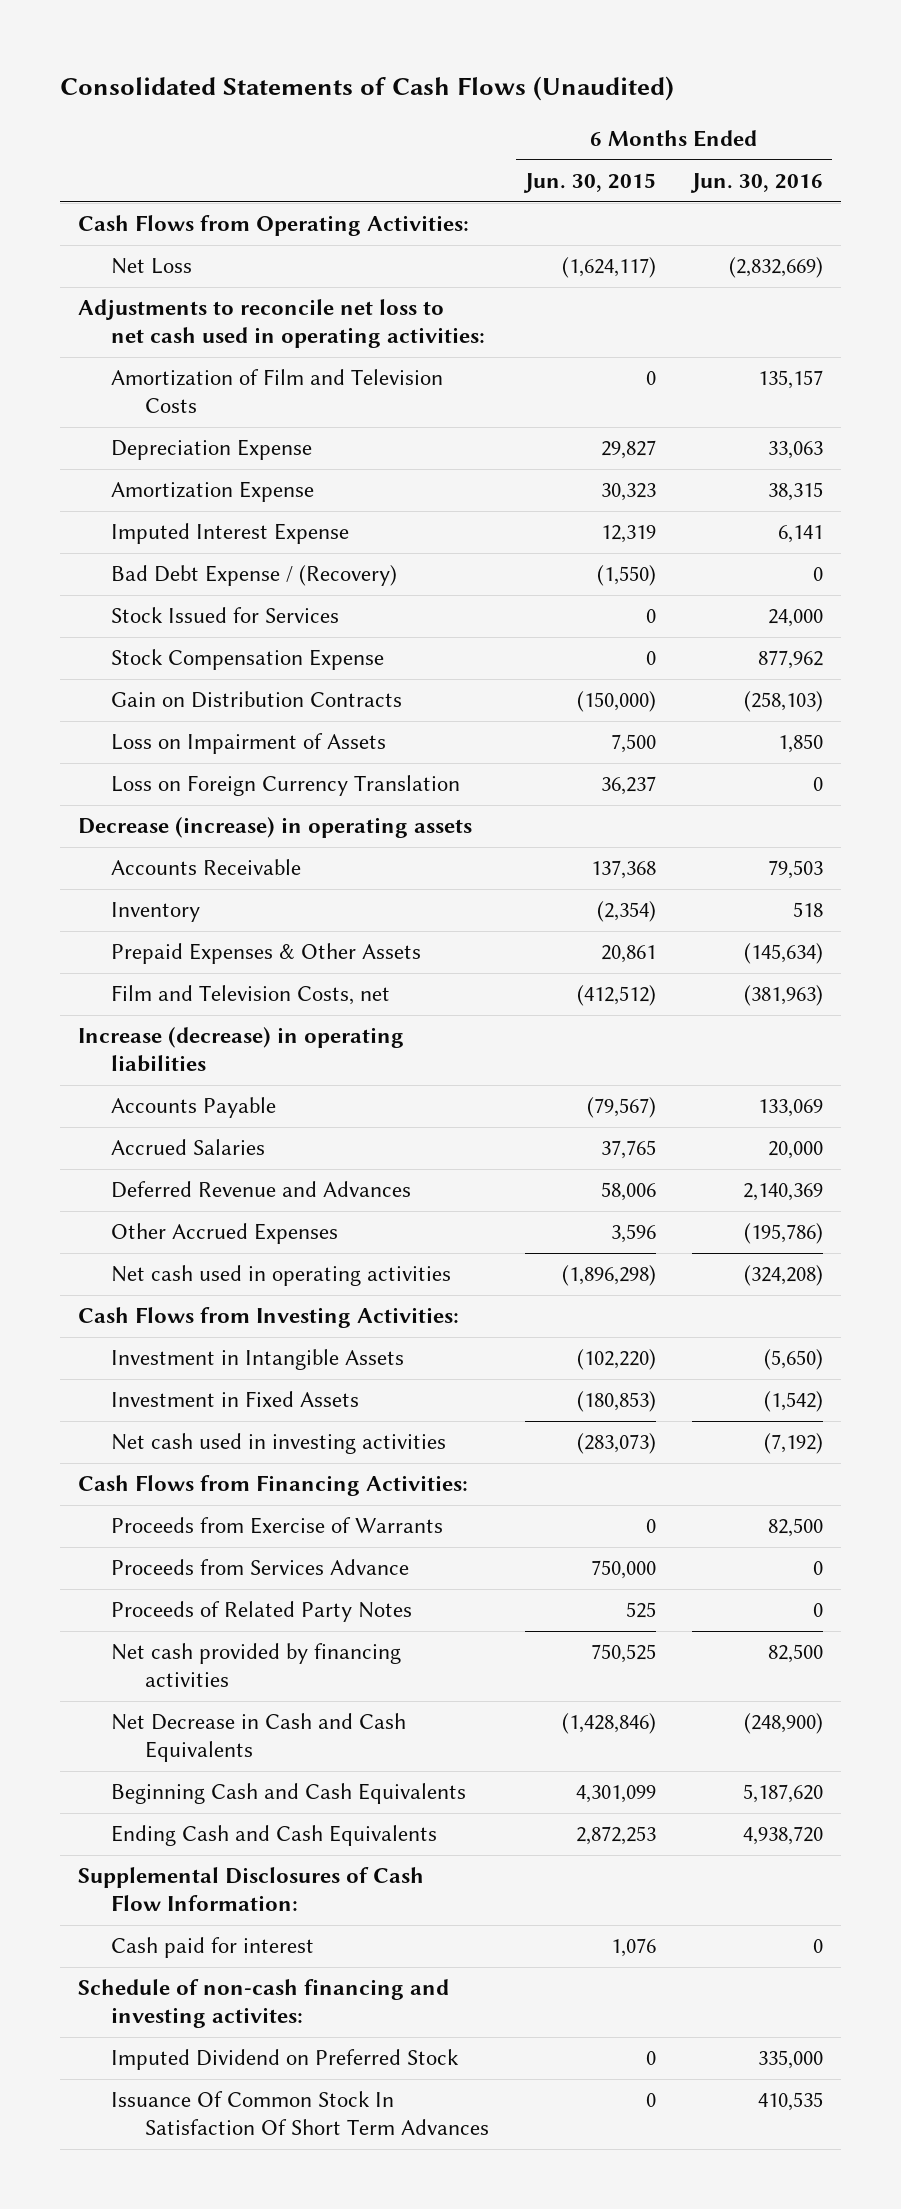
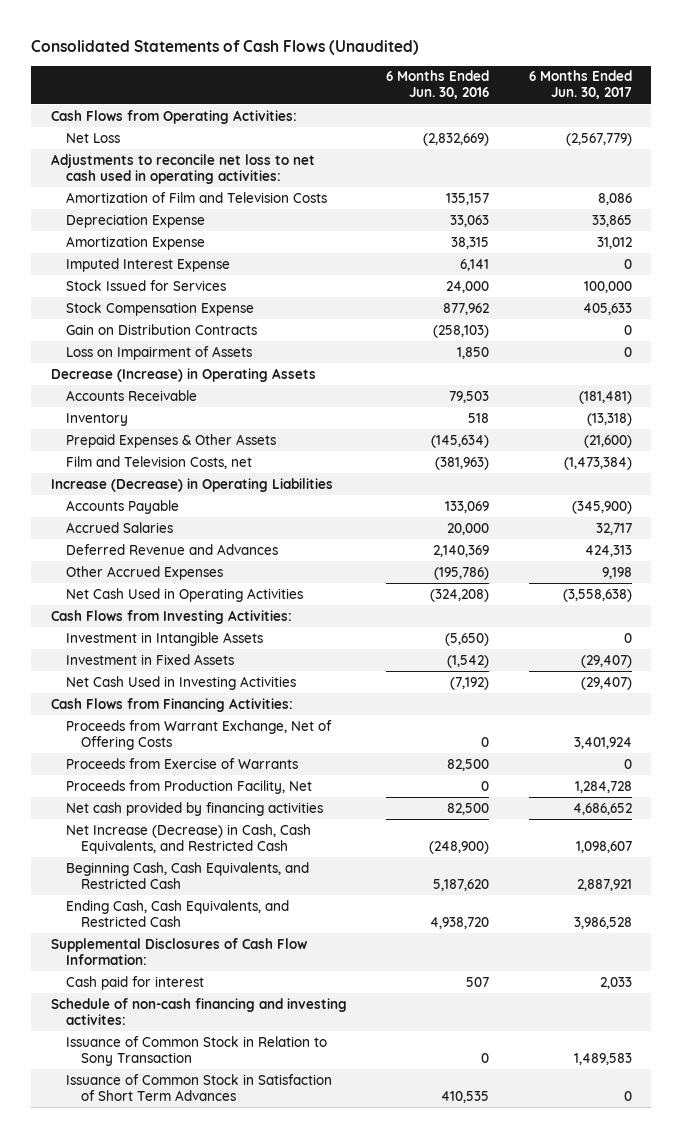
[522,173,656,194] Jun. 30, 2015 -> none
none -> [528,70,632,100] 6 Months Ended Jun. 30, 2017
[111,565,398,587] Bad Debt Expense / (Recovery) -> none
[111,775,461,797] Loss on Foreign Currency Translation -> none
[77,817,472,839] Decrease (increase) in operating assets -> [50,367,316,382] Decrease (Increase) in Operating Assets
[77,1027,404,1073] Increase (decrease) in operating liabilities -> [50,477,333,492] Increase (Decrease) in Operating Liabilities
[111,1265,452,1287] Net cash used in operating activities -> [66,587,304,602] Net Cash Used in Operating Activities
[111,1433,447,1455] Net cash used in investing activities -> [66,675,297,690] Net Cash Used in Investing Activities
none -> [66,719,333,750] Proceeds from Warrant Exchange, Net of Offering Costs
[111,1559,410,1576] Proceeds from Services Advance -> none
[111,1601,413,1623] Proceeds of Related Party Notes -> none
none -> [66,779,313,794] Proceeds from Production Facility, Net
[111,1713,407,1763] Net Decrease in Cash and Cash Equivalents -> [66,823,312,854] Net Increase (Decrease) in Cash, Cash Equivalents, and Restricted Cash
[111,1783,467,1805] Beginning Cash and Cash Equivalents -> [66,861,310,889] Beginning Cash, Cash Equivalents, and Restricted Cash
[111,1825,438,1847] Ending Cash and Cash Equivalents -> [66,899,290,927] Ending Cash, Cash Equivalents, and Restricted Cash
[812,1939,823,1954] 0 -> [466,976,490,987] 507
[111,2049,460,2071] Imputed Dividend on Preferred Stock -> none
none -> [66,1035,328,1066] Issuance of Common Stock in Relation to Sony Transaction
[111,2091,489,2136] Issuance Of Common Stock In Satisfaction Of Short Term Advances -> [66,1073,333,1101] Issuance of Common Stock in Satisfaction of Short Term Advances

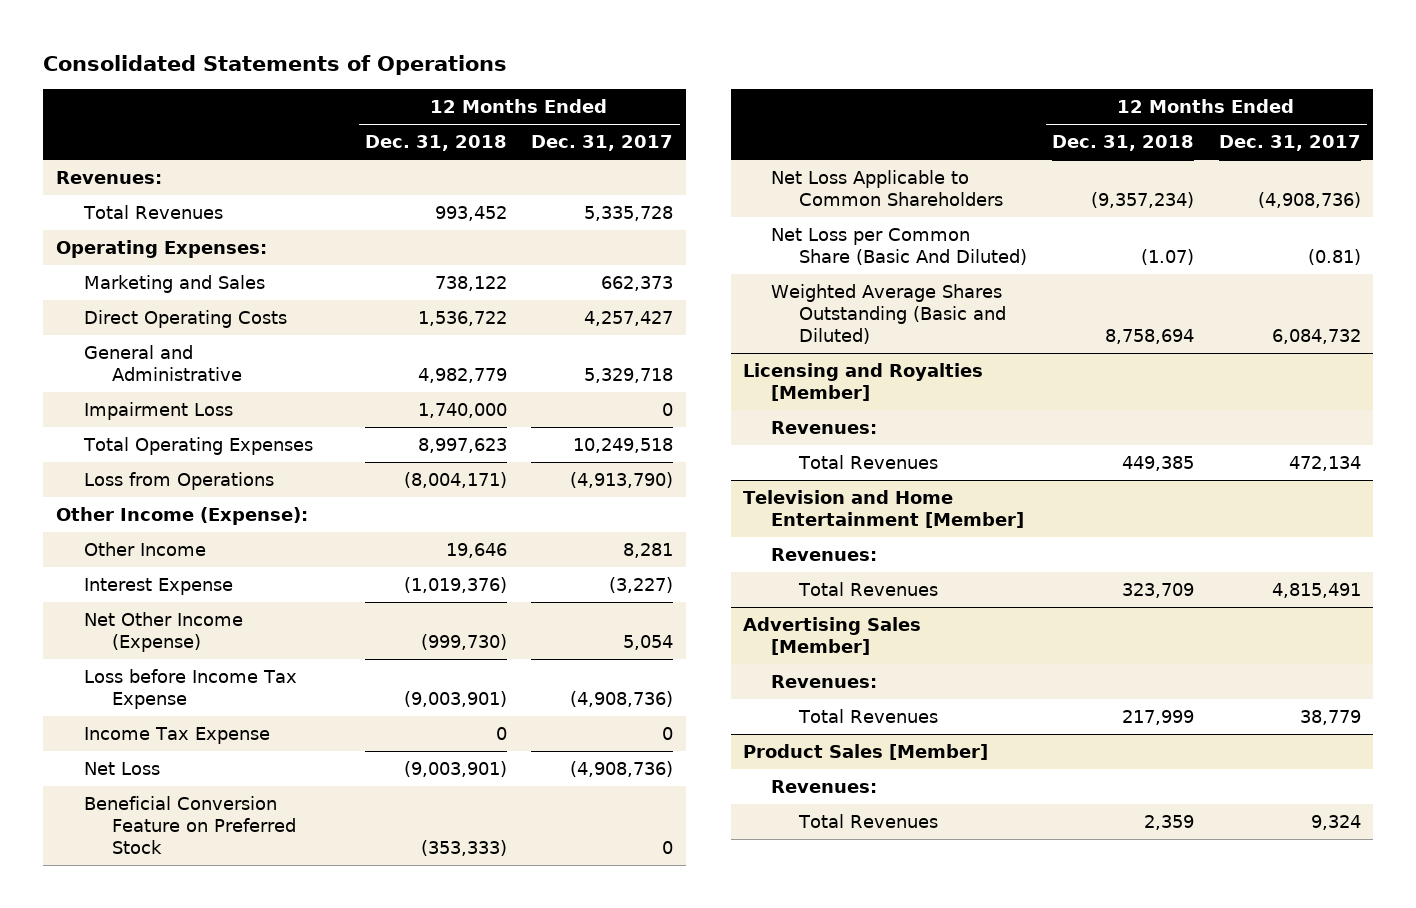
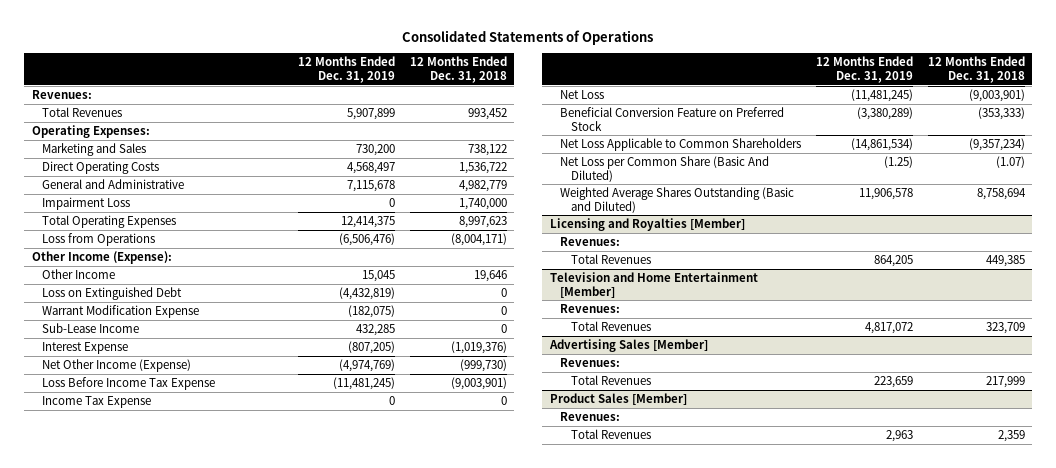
[531,135,674,152] Dec. 31, 2017 -> none
none -> [297,56,395,84] 12 Months Ended Dec. 31, 2019
none -> [42,286,183,300] Loss on Extinguished Debt
none -> [42,304,200,318] Warrant Modification Expense
none -> [42,322,140,333] Sub-Lease Income
[83,669,297,710] Loss before Income Tax Expense -> [42,376,216,390] Loss Before Income Tax Expense

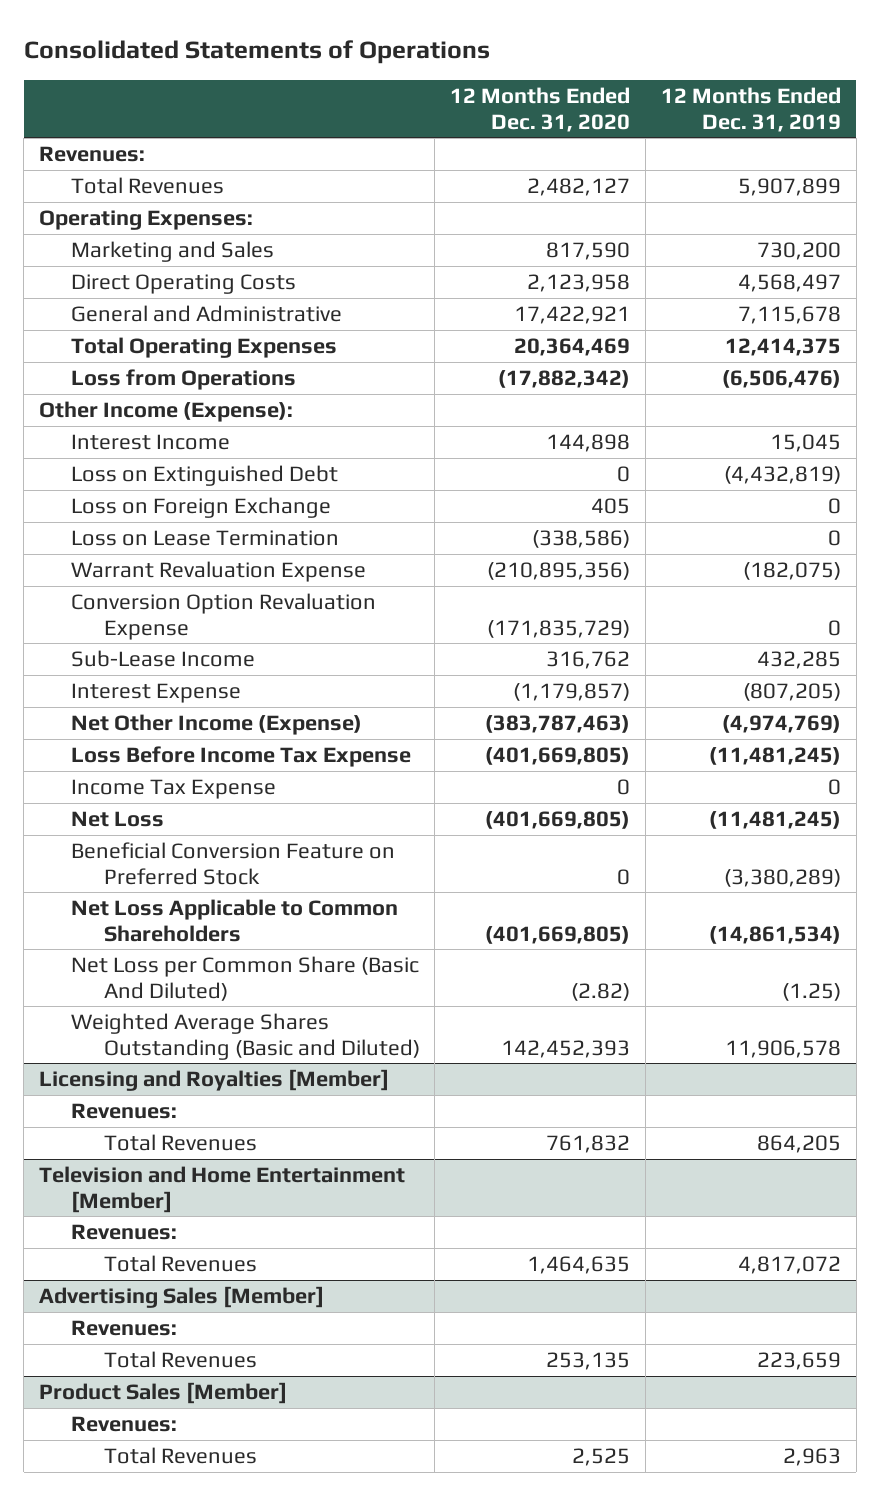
[409,56,507,84] 12 Months Ended Dec. 31, 2018 -> none
none -> [450,86,631,132] 12 Months Ended Dec. 31, 2020
[42,196,131,210] Impairment Loss -> none
[42,268,116,279] Other Income -> [71,433,231,450] Interest Income
none -> [71,496,332,518] Loss on Foreign Exchange
none -> [71,529,340,546] Loss on Lease Termination
[42,304,200,318] Warrant Modification Expense -> [71,560,367,582] Warrant Revaluation Expense
none -> [71,592,377,640] Conversion Option Revaluation Expense

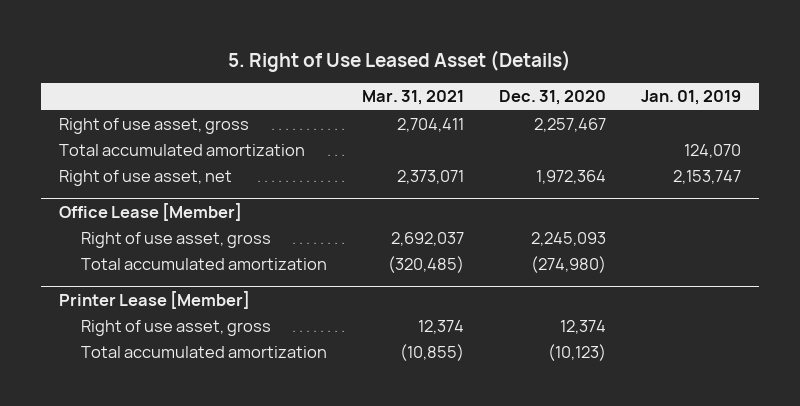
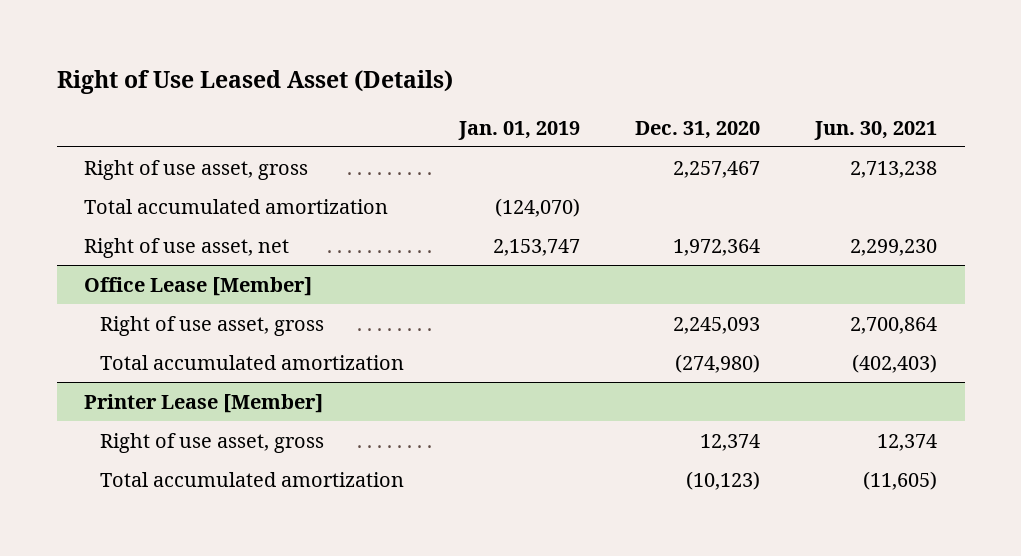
[228,49,572,72] 5. Right of Use Leased Asset (Details) -> [56,69,453,94] Right of Use Leased Asset (Details)
[362,90,465,106] Mar. 31, 2021 -> none
none -> [814,120,938,140] Jun. 30, 2021
[684,144,742,159] 124,070 -> [495,197,581,217] (124,070)

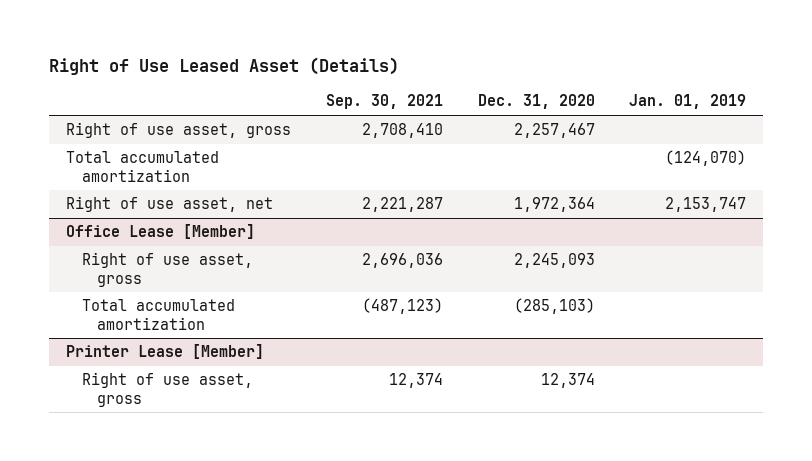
[814,120,938,140] Jun. 30, 2021 -> none
none -> [325,94,443,110] Sep. 30, 2021
[675,353,761,373] (274,980) -> [513,298,595,315] (285,103)
[100,471,405,487] Total accumulated amortization -> none

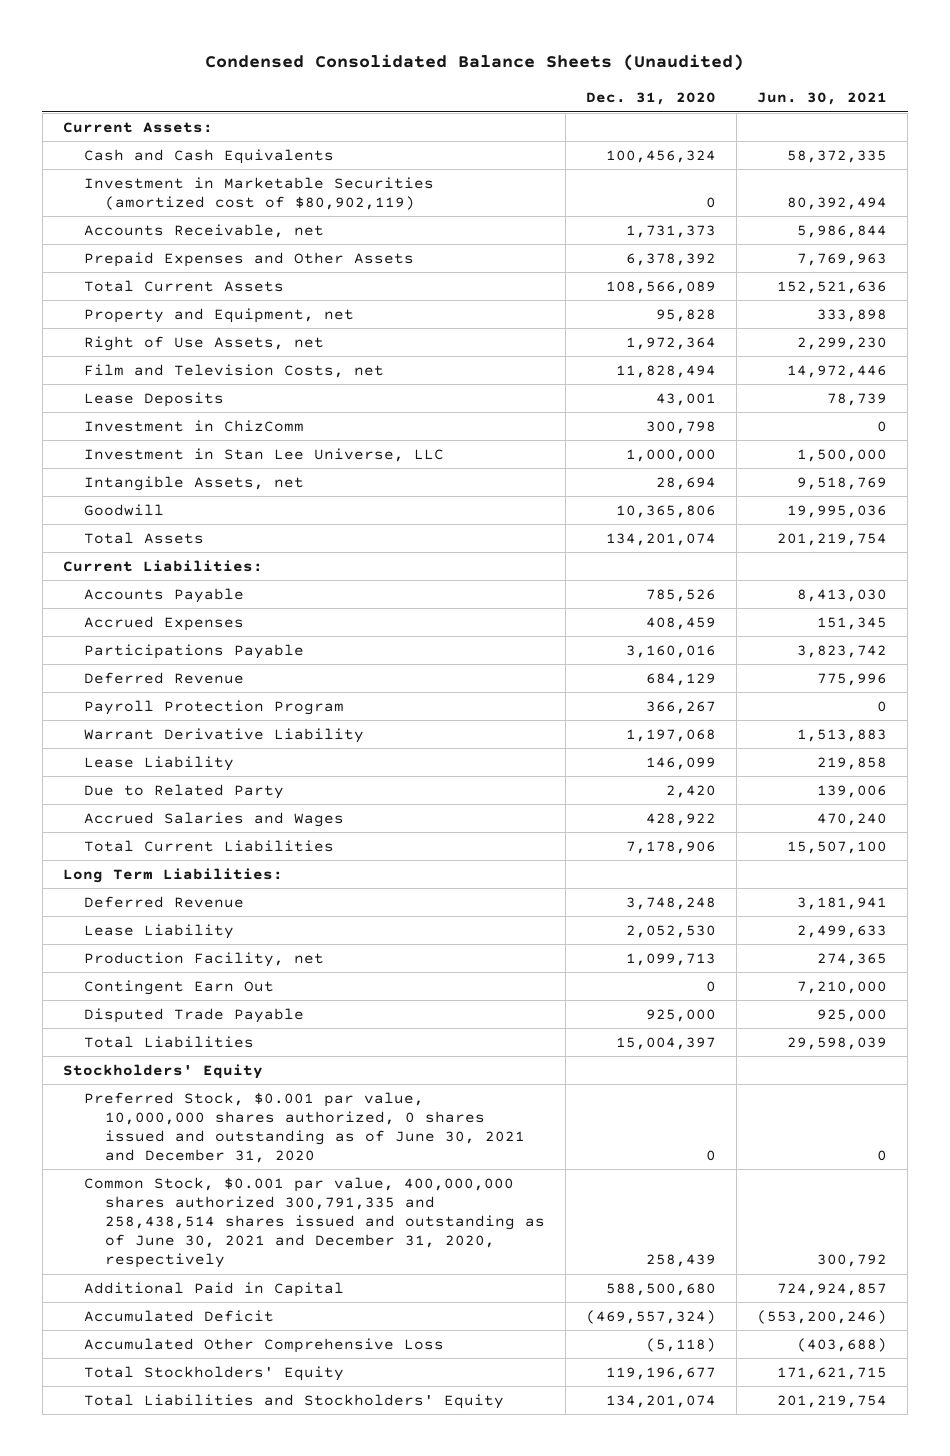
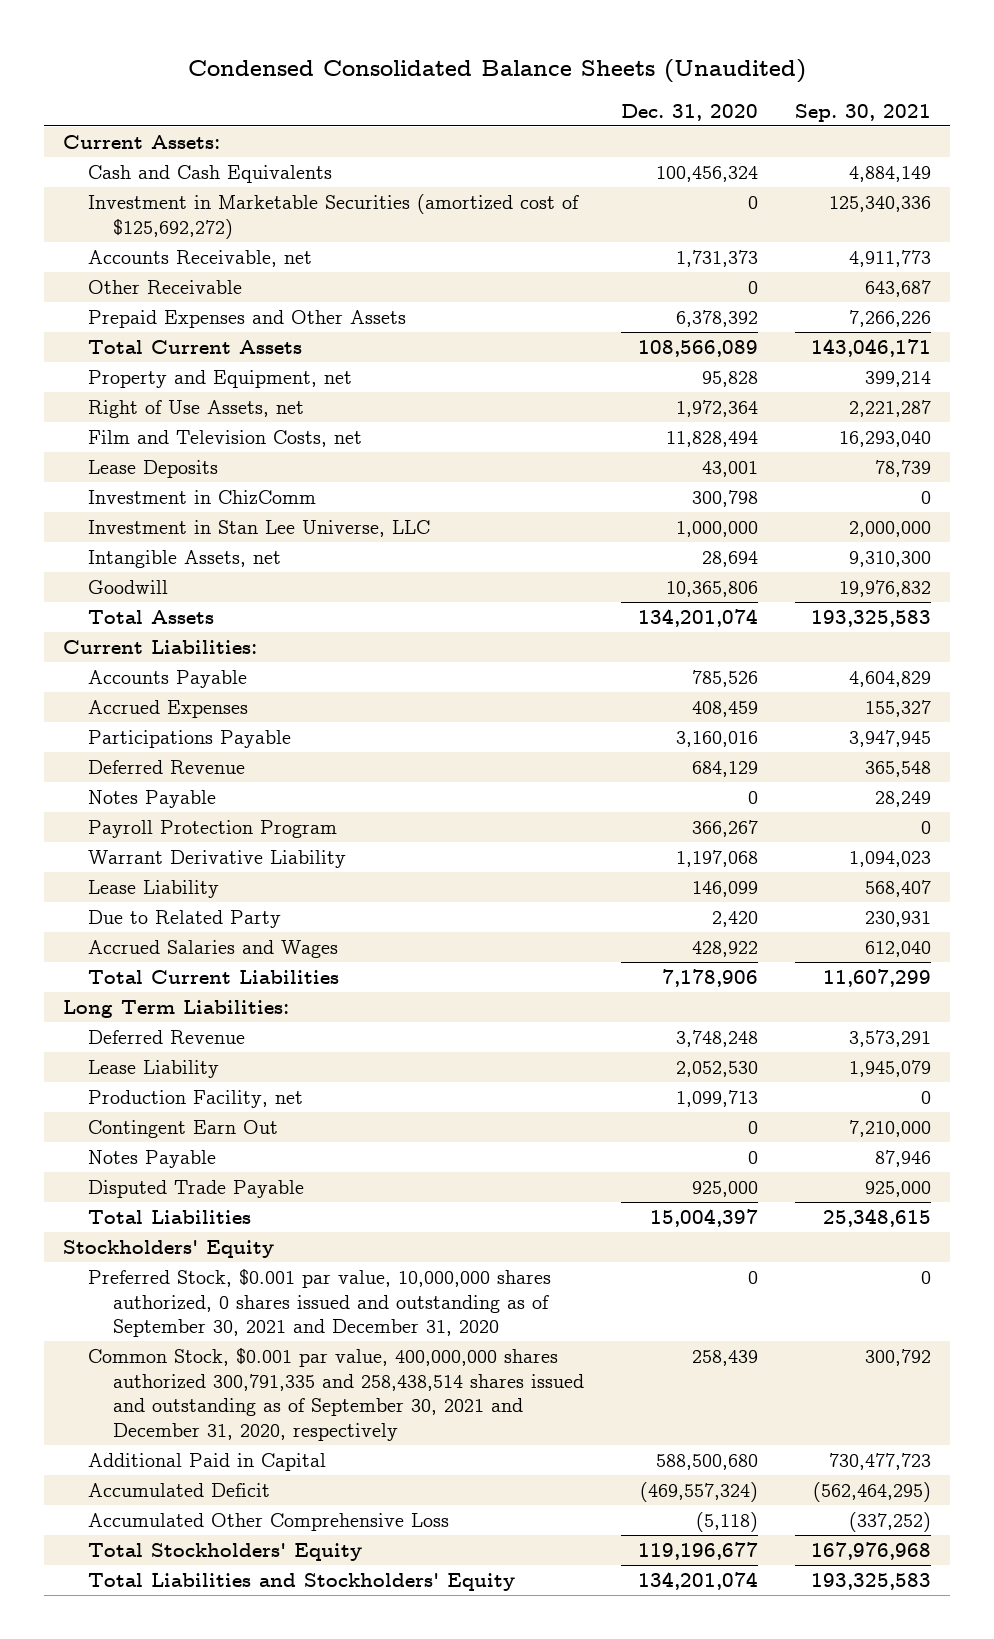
[757,92,888,106] Jun. 30, 2021 -> none
none -> [795,103,932,122] Sep. 30, 2021
[83,176,434,210] Investment in Marketable Securities (amortized cost of $80,902,119) -> [88,193,580,239] Investment in Marketable Securities (amortized cost of $125,692,272)
none -> [88,279,243,294] Other Receivable
none -> [88,789,217,808] Notes Payable
none -> [88,1149,217,1168] Notes Payable
[83,1091,525,1164] Preferred Stock, $0.001 par value, 10,000,000 shares authorized, 0 shares issued and outstanding as of June 30, 2021 and December 31, 2020 -> [88,1268,552,1338] Preferred Stock, $0.001 par value, 10,000,000 shares authorized, 0 shares issued and outstanding as of September 30, 2021 and December 31, 2020
[83,1176,545,1269] Common Stock, $0.001 par value, 400,000,000 shares authorized 300,791,335 and 258,438,514 shares issued and outstanding as of June 30, 2021 and December 31, 2020, respectively -> [88,1347,585,1442] Common Stock, $0.001 par value, 400,000,000 shares authorized 300,791,335 and 258,438,514 shares issued and outstanding as of September 30, 2021 and December 31, 2020, respectively

